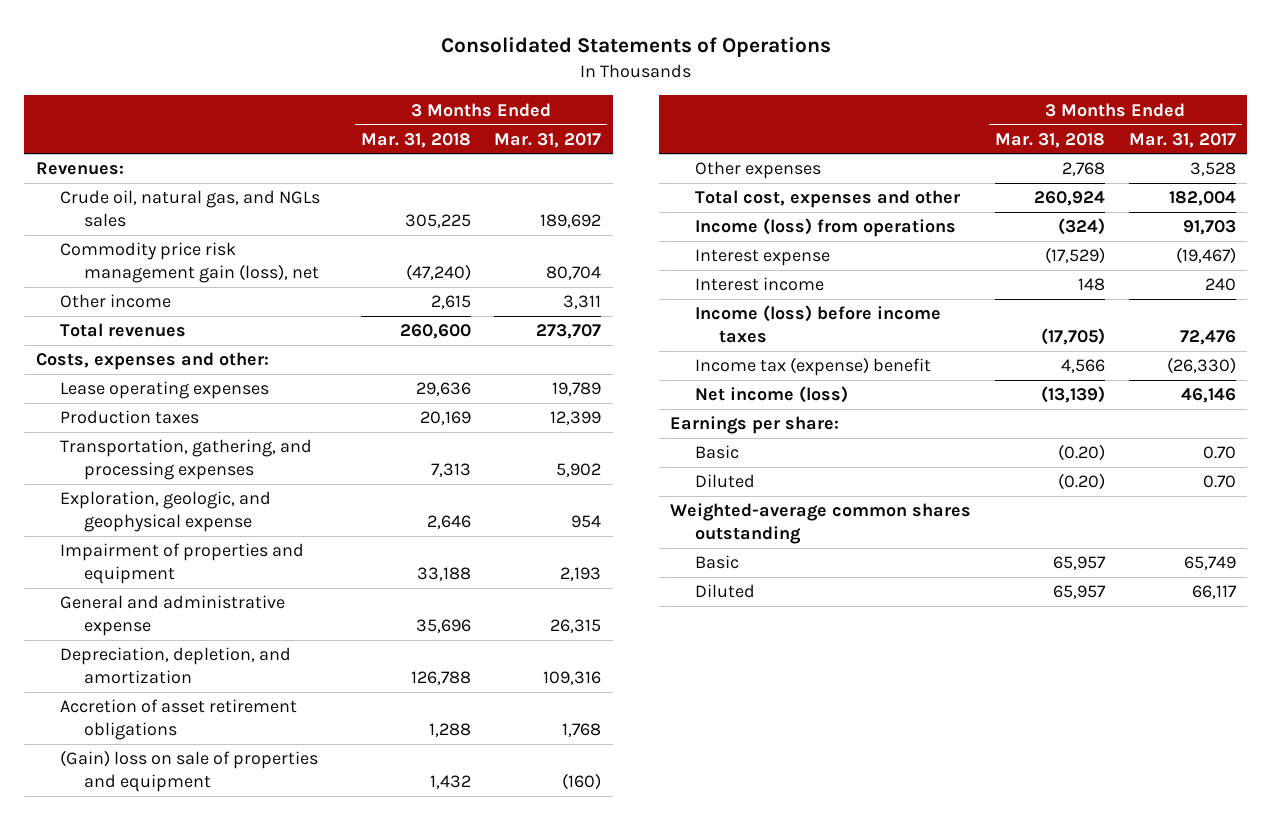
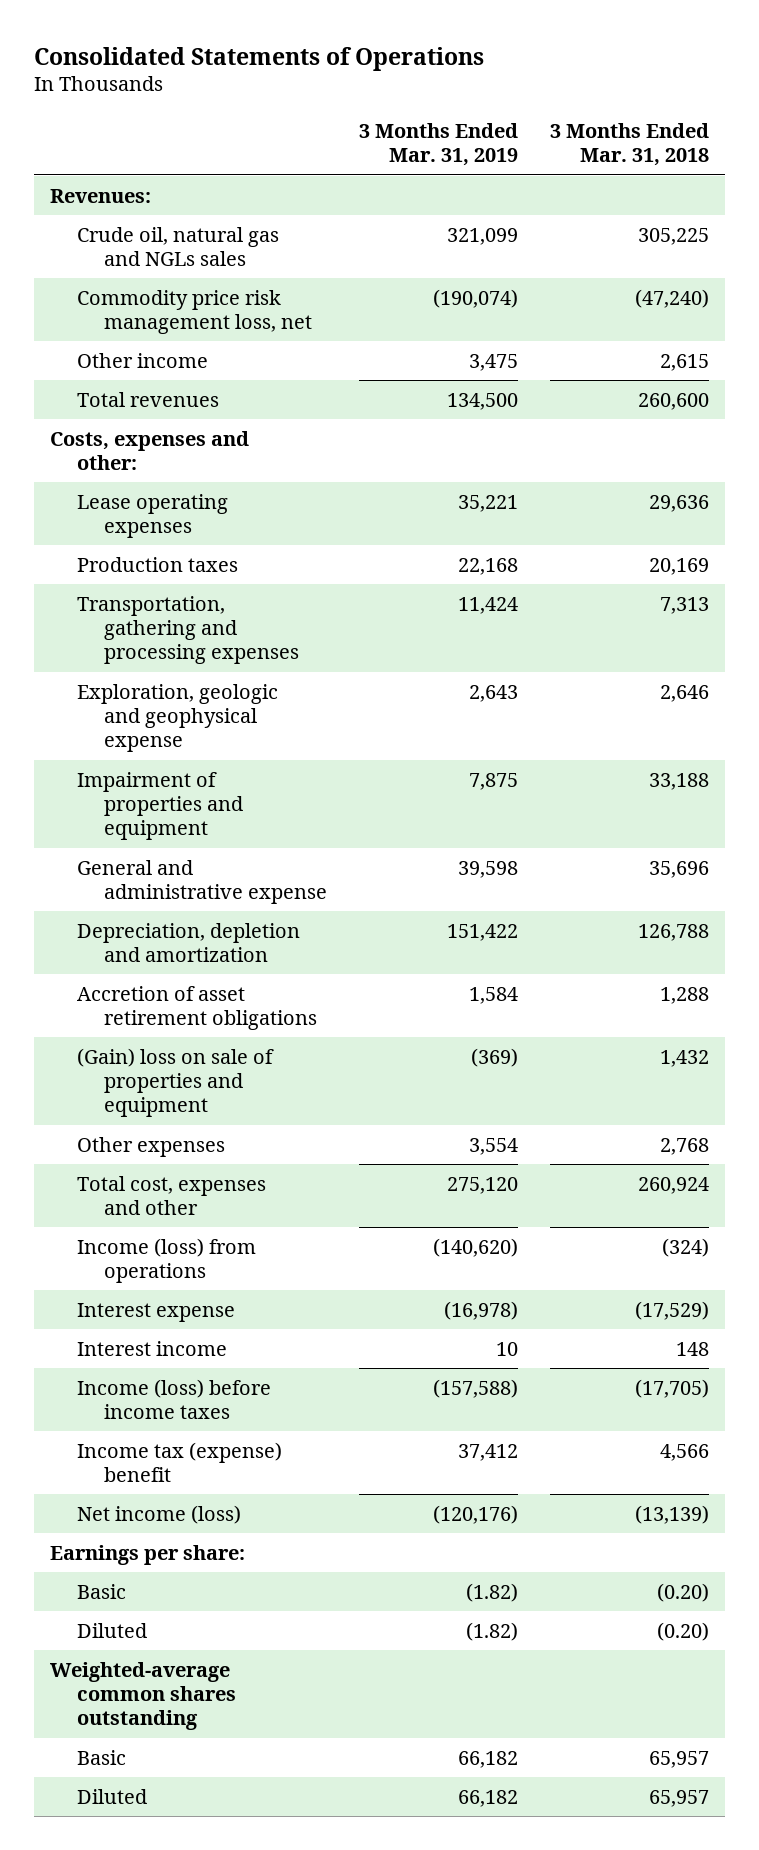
[494,132,602,148] Mar. 31, 2017 -> none
none -> [358,122,518,167] 3 Months Ended Mar. 31, 2019
[60,190,321,228] Crude oil, natural gas, and NGLs sales -> [76,226,279,266] Crude oil, natural gas and NGLs sales
[60,242,320,284] Commodity price risk management gain (loss), net -> [76,289,312,334] Commodity price risk management loss, net
[60,439,313,481] Transportation, gathering, and processing expenses -> [76,595,299,665] Transportation, gathering and processing expenses
[60,491,272,533] Exploration, geologic, and geophysical expense -> [76,683,278,753] Exploration, geologic and geophysical expense
[60,647,292,685] Depreciation, depletion, and amortization -> [76,922,300,962] Depreciation, depletion and amortization

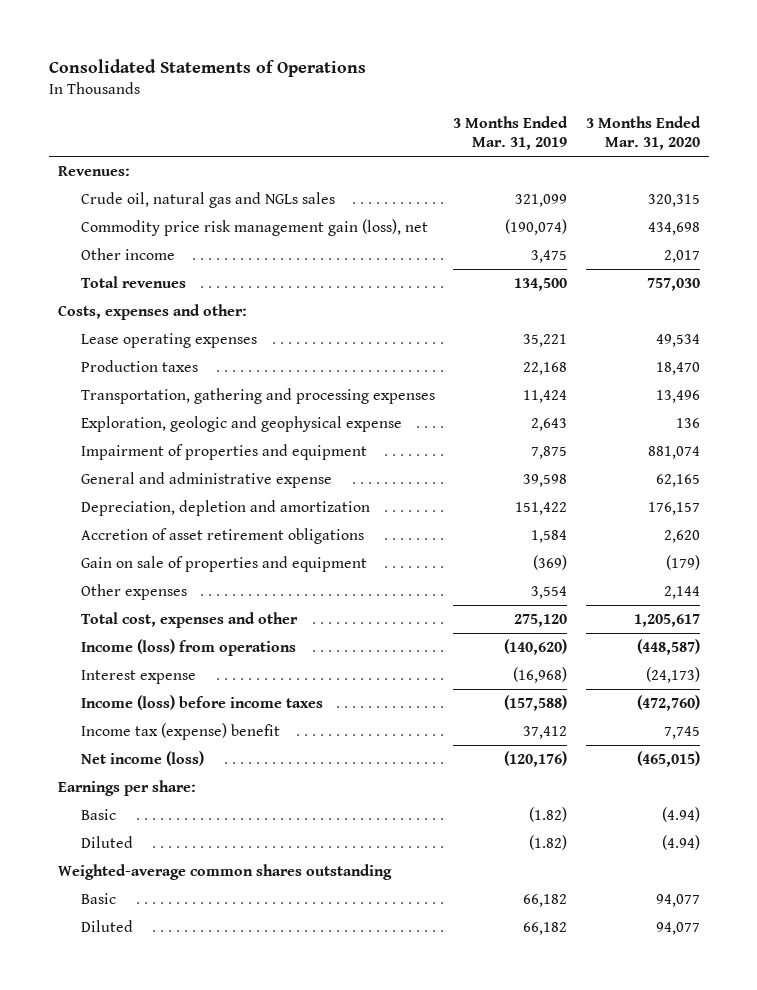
[549,122,709,167] 3 Months Ended Mar. 31, 2018 -> none
none -> [585,116,701,150] 3 Months Ended Mar. 31, 2020
[76,289,312,334] Commodity price risk management loss, net -> [81,218,429,236] Commodity price risk management gain (loss), net
[76,1047,274,1118] (Gain) loss on sale of properties and equipment -> [81,555,368,572] Gain on sale of properties and equipment
[76,1340,227,1356] Interest income -> none
[443,1300,518,1320] (16,978) -> [513,666,568,683] (16,968)

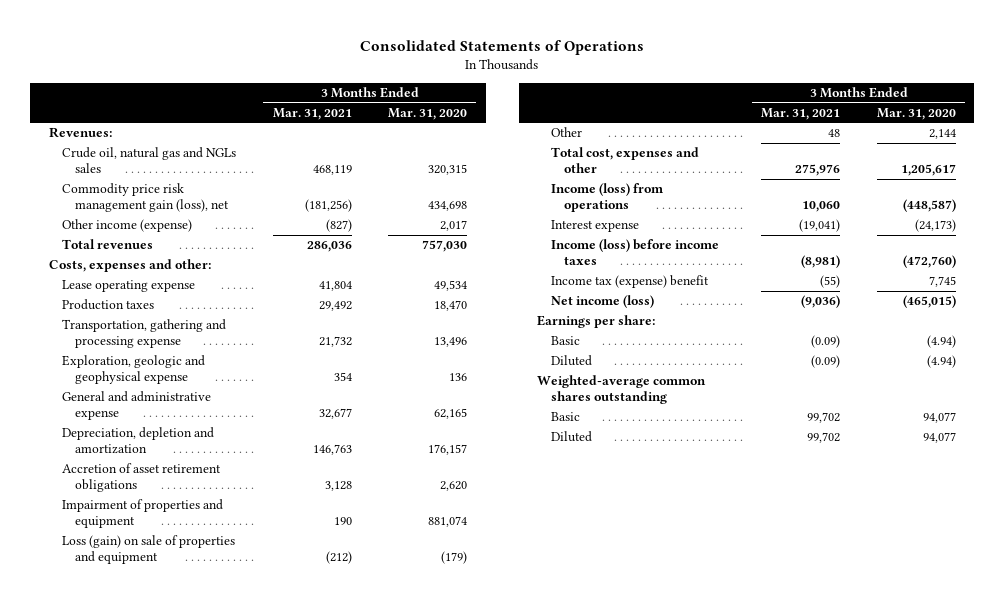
[453,116,569,150] 3 Months Ended Mar. 31, 2019 -> none
none -> [272,107,352,120] Mar. 31, 2021
[81,247,176,260] Other income -> [61,219,192,233] Other income (expense)
[81,332,258,348] Lease operating expenses -> [61,280,195,293] Lease operating expense
[81,387,436,404] Transportation, gathering and processing expenses -> [61,319,226,349] Transportation, gathering and processing expense
[81,443,368,460] Impairment of properties and equipment -> [61,499,223,529] Impairment of properties and equipment
[81,555,368,572] Gain on sale of properties and equipment -> [61,535,235,565] Loss (gain) on sale of properties and equipment
[81,583,188,600] Other expenses -> [550,127,582,138] Other

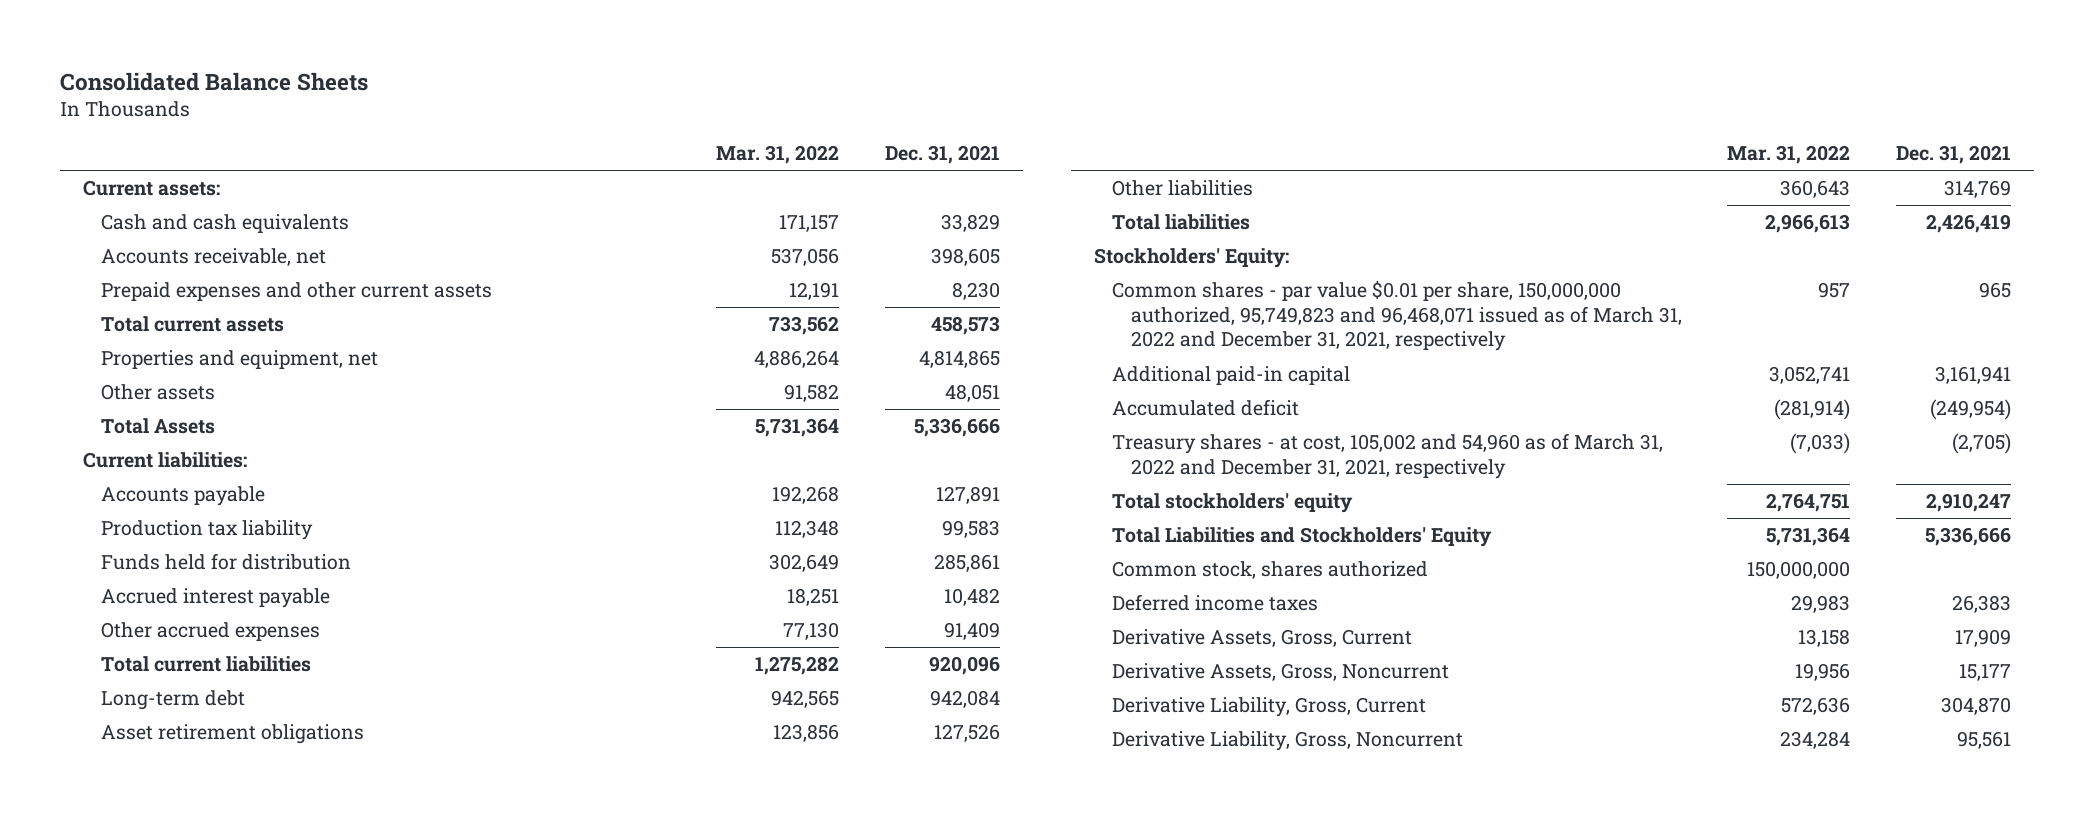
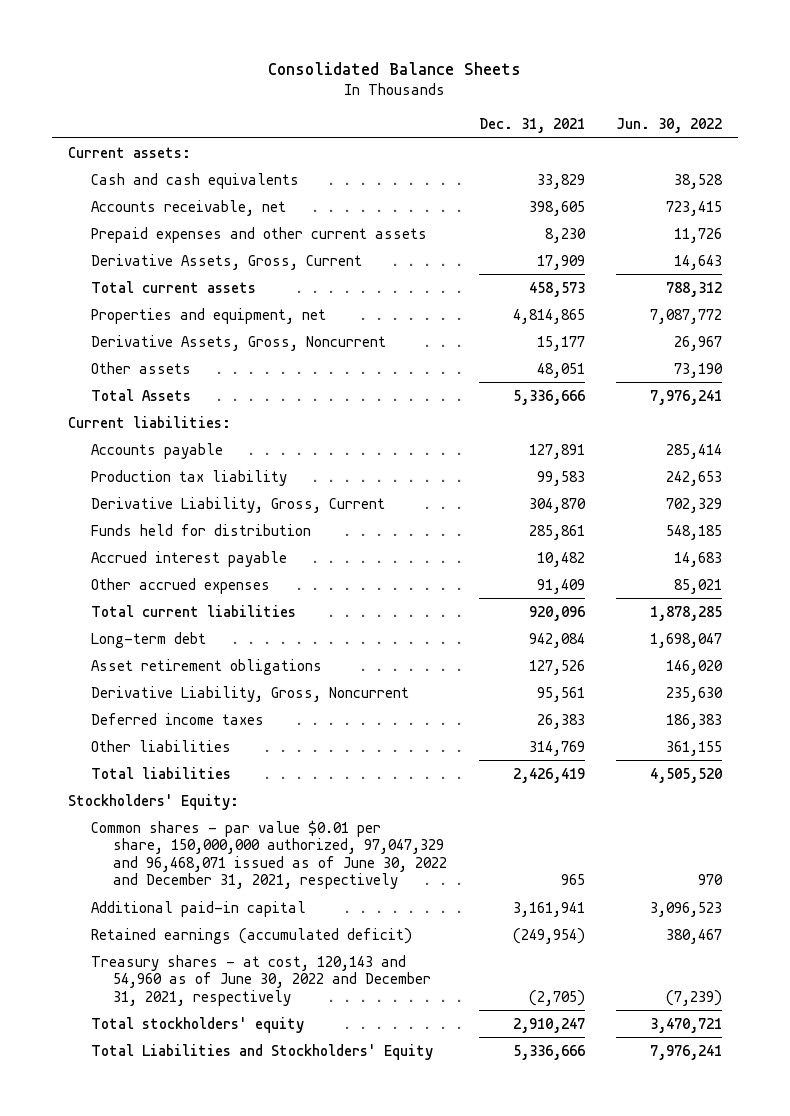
[716,144,840,164] Mar. 31, 2022 -> none
none -> [615,118,722,134] Jun. 30, 2022
[1112,629,1413,648] Derivative Assets, Gross, Current -> [90,253,362,270] Derivative Assets, Gross, Current
[1112,663,1450,682] Derivative Assets, Gross, Noncurrent -> [90,334,386,351] Derivative Assets, Gross, Noncurrent
[1112,697,1427,718] Derivative Liability, Gross, Current -> [90,496,385,513] Derivative Liability, Gross, Current
[1112,731,1464,752] Derivative Liability, Gross, Noncurrent -> [90,685,409,702] Derivative Liability, Gross, Noncurrent
[1112,594,1319,612] Deferred income taxes -> [90,712,264,725] Deferred income taxes
[1112,280,1682,352] Common shares - par value $0.01 per share, 150,000,000 authorized, 95,749,823 and 96,468,071 issued as of March 31, 2022 and December 31, 2021, respectively -> [90,819,448,890] Common shares - par value $0.01 per share, 150,000,000 authorized, 97,047,329 and 96,468,071 issued as of June 30, 2022 and December 31, 2021, respectively
[1112,399,1300,417] Accumulated deficit -> [90,927,412,944] Retained earnings (accumulated deficit)
[1112,433,1664,479] Treasury shares - at cost, 105,002 and 54,960 as of March 31, 2022 and December 31, 2021, respectively -> [90,954,432,1006] Treasury shares - at cost, 120,143 and 54,960 as of June 30, 2022 and December 31, 2021, respectively
[1112,561,1429,580] Common stock, shares authorized -> none

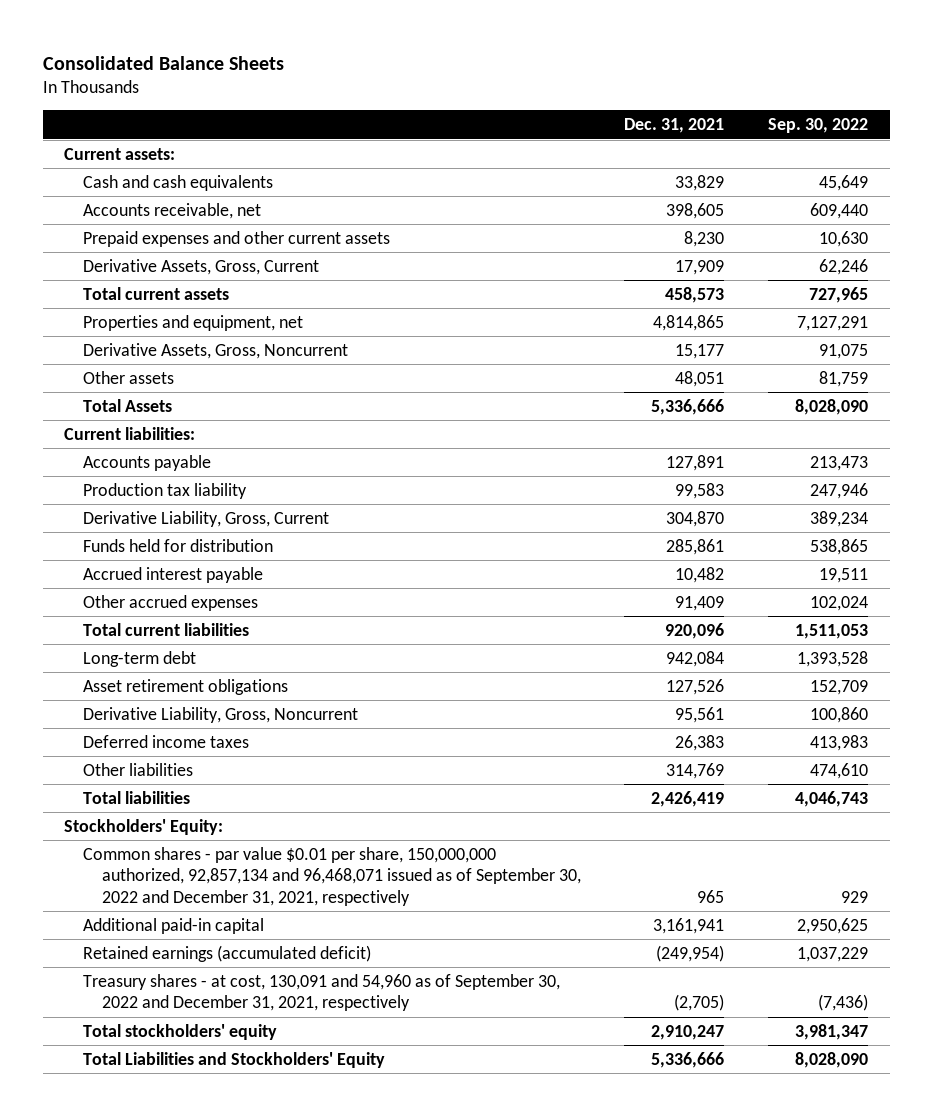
[615,118,722,134] Jun. 30, 2022 -> none
none -> [768,118,869,134] Sep. 30, 2022
[90,819,448,890] Common shares - par value $0.01 per share, 150,000,000 authorized, 97,047,329 and 96,468,071 issued as of June 30, 2022 and December 31, 2021, respectively -> [83,846,581,906] Common shares - par value $0.01 per share, 150,000,000 authorized, 92,857,134 and 96,468,071 issued as of September 30, 2022 and December 31, 2021, respectively
[90,954,432,1006] Treasury shares - at cost, 120,143 and 54,960 as of June 30, 2022 and December 31, 2021, respectively -> [83,973,561,1012] Treasury shares - at cost, 130,091 and 54,960 as of September 30, 2022 and December 31, 2021, respectively

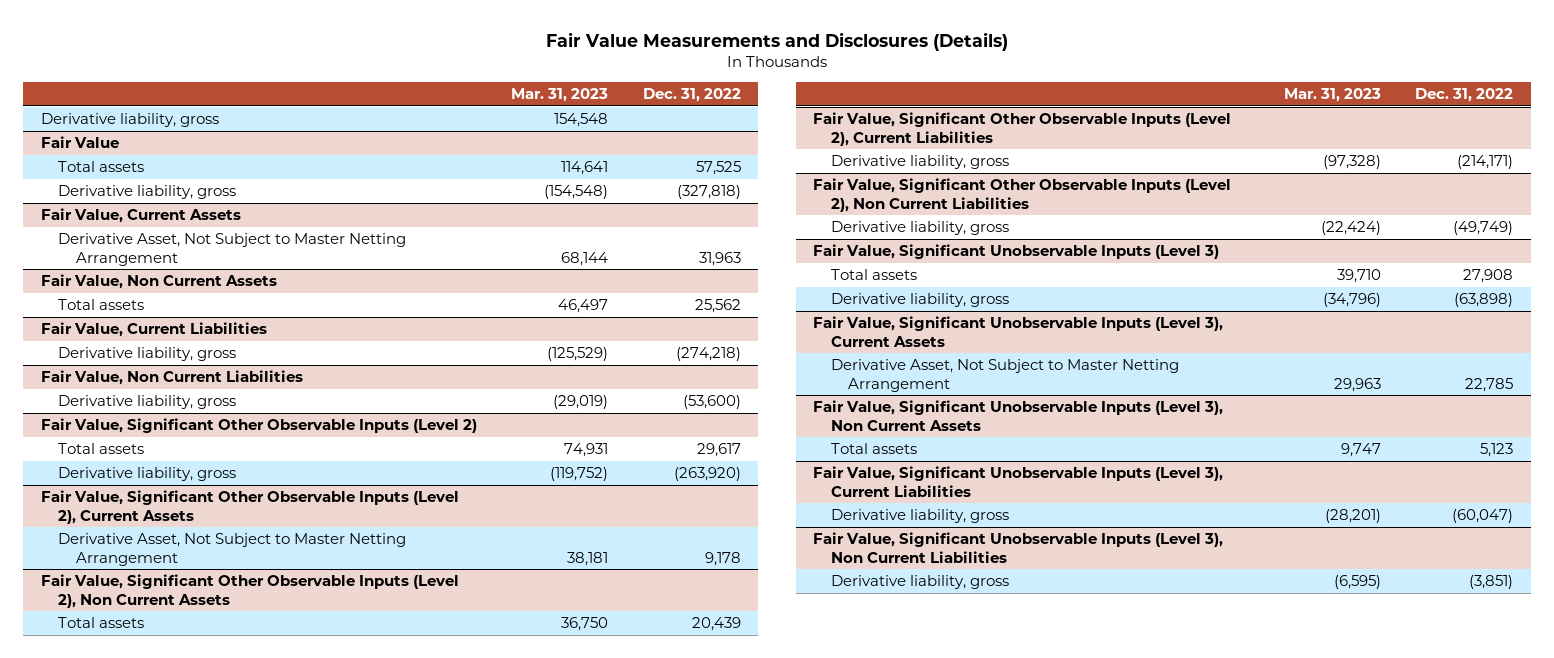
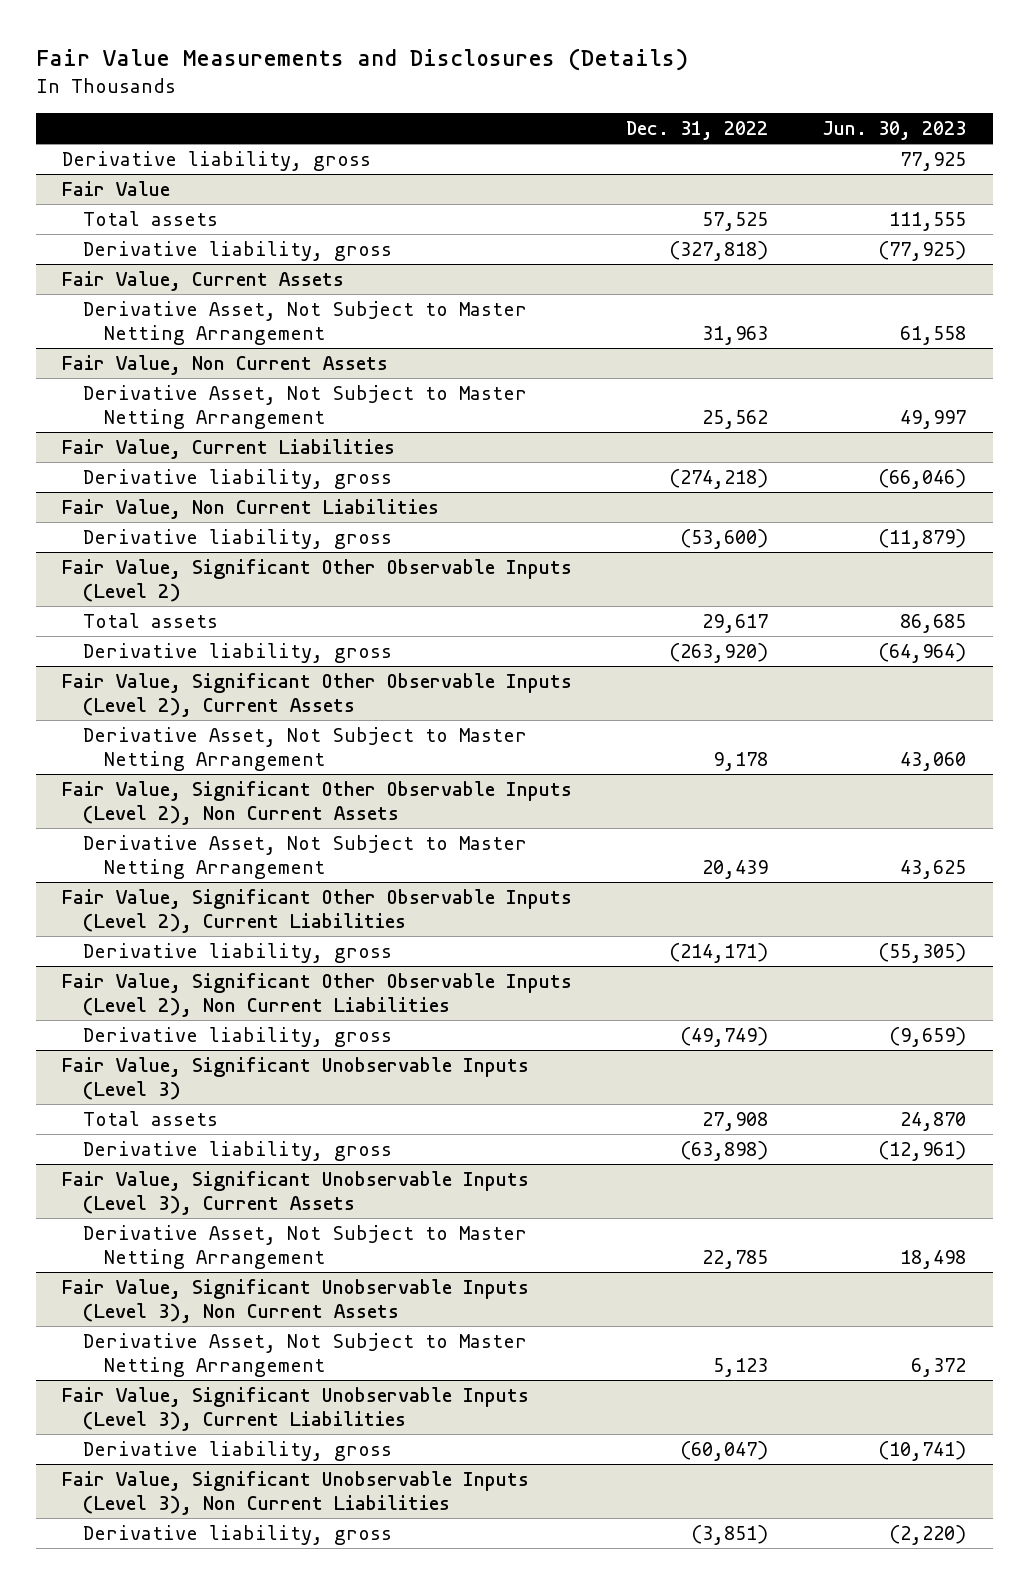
[511,88,609,103] Mar. 31, 2023 -> none
none -> [822,120,967,140] Jun. 30, 2023
[58,299,145,311] Total assets -> [83,384,528,429] Derivative Asset, Not Subject to Master Netting Arrangement
[58,617,145,629] Total assets -> [83,834,528,879] Derivative Asset, Not Subject to Master Netting Arrangement
[830,443,917,455] Total assets -> [83,1332,528,1377] Derivative Asset, Not Subject to Master Netting Arrangement

